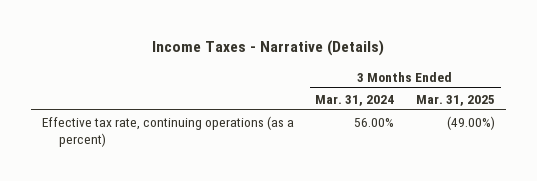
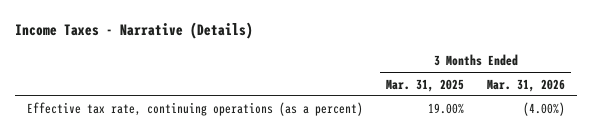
[315,94,395,106] Mar. 31, 2024 -> none
none -> [487,78,566,92] Mar. 31, 2026
[447,115,496,130] (49.00%) -> [427,103,464,115] 19.00%

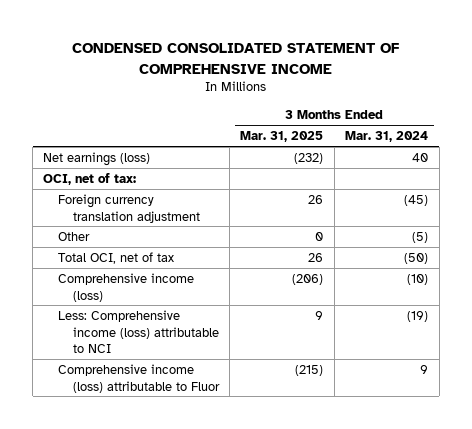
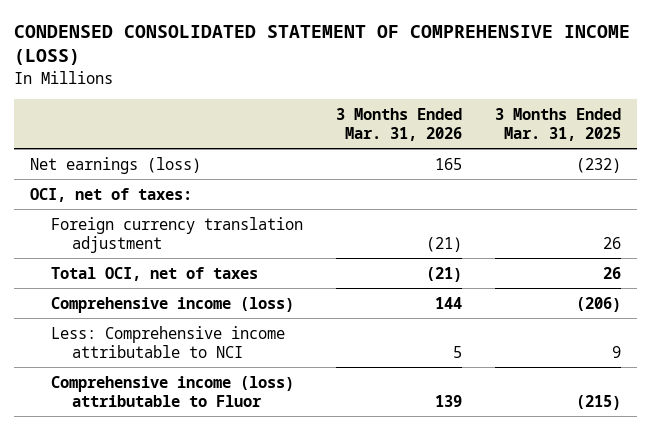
[71,43,399,74] CONDENSED CONSOLIDATED STATEMENT OF COMPREHENSIVE INCOME -> [13,25,630,66] CONDENSED CONSOLIDATED STATEMENT OF COMPREHENSIVE INCOME (LOSS)
[345,131,429,143] Mar. 31, 2024 -> none
none -> [335,108,462,141] 3 Months Ended Mar. 31, 2026
[43,172,137,185] OCI, net of tax: -> [30,187,193,202] OCI, net of taxes:
[58,231,91,241] Other -> none
[58,251,175,264] Total OCI, net of tax -> [51,266,259,281] Total OCI, net of taxes
[58,309,219,354] Less: Comprehensive income (loss) attributable to NCI -> [51,325,286,358] Less: Comprehensive income attributable to NCI

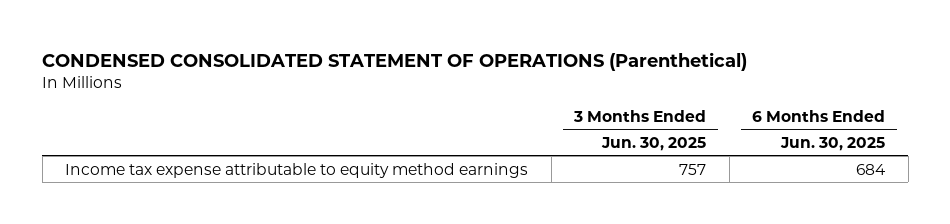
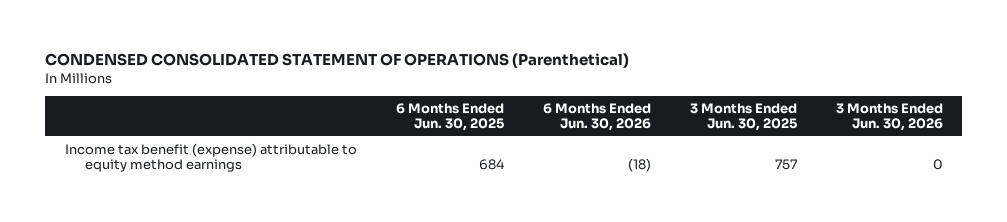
none -> [542,102,651,132] 6 Months Ended Jun. 30, 2026
none -> [835,102,943,132] 3 Months Ended Jun. 30, 2026
[65,162,529,178] Income tax expense attributable to equity method earnings -> [64,142,357,173] Income tax benefit (expense) attributable to equity method earnings

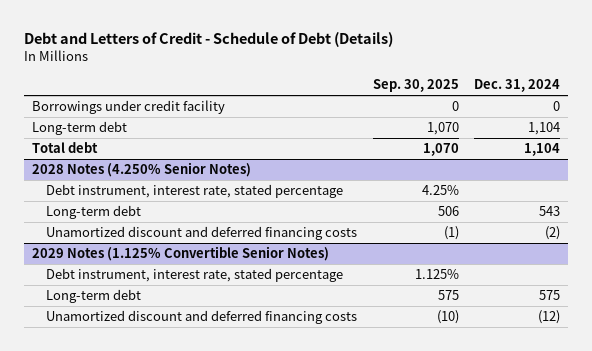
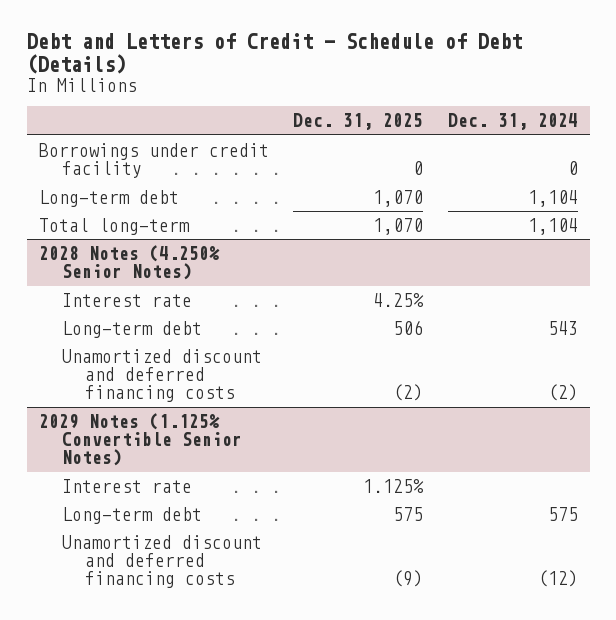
[372,79,459,93] Sep. 30, 2025 -> none
none -> [293,113,424,131] Dec. 31, 2025
[32,142,99,154] Total debt -> [38,217,190,235] Total long-term
[46,184,344,199] Debt instrument, interest rate, stated percentage -> [62,292,193,307] Interest rate
[46,268,344,283] Debt instrument, interest rate, stated percentage -> [62,478,193,493] Interest rate

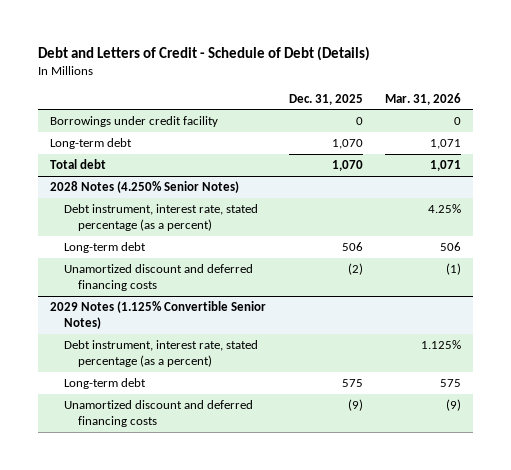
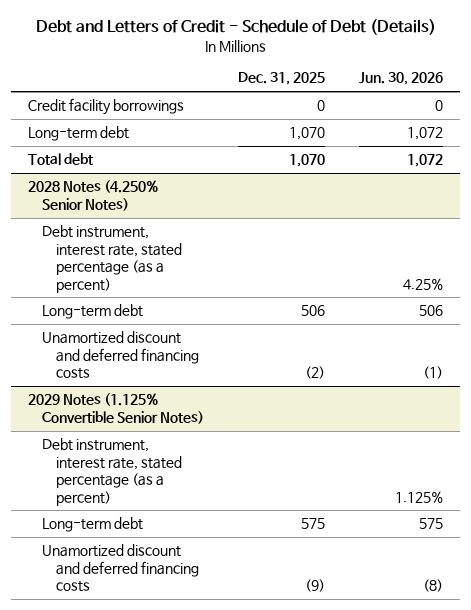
[385,92,462,105] Mar. 31, 2026 -> none
none -> [359,72,444,86] Jun. 30, 2026
[49,116,218,128] Borrowings under credit facility -> [28,98,185,116] Credit facility borrowings

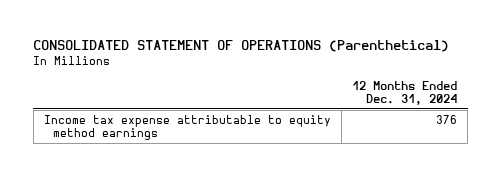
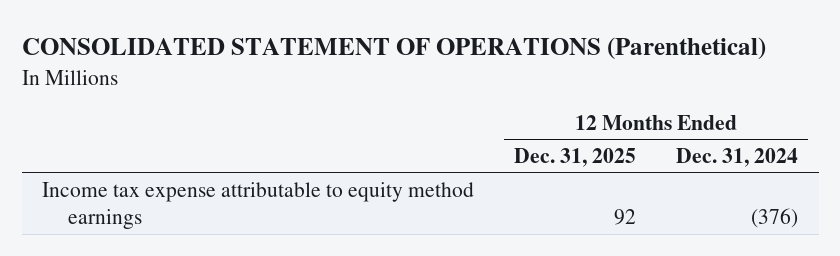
none -> [514,147,637,167] Dec. 31, 2025
[435,115,457,125] 376 -> [751,208,799,229] (376)

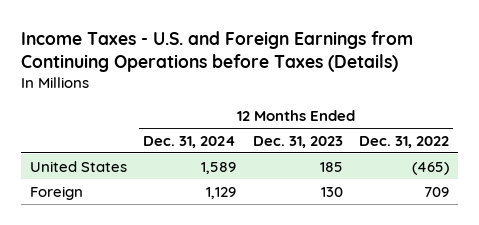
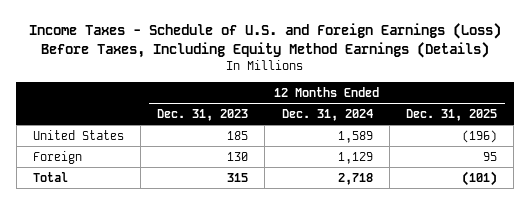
[21,30,414,73] Income Taxes - U.S. and Foreign Earnings from Continuing Operations before Taxes (Details) -> [28,23,501,58] Income Taxes - Schedule of U.S. and Foreign Earnings (Loss) Before Taxes, Including Equity Method Earnings (Details)
[359,135,450,148] Dec. 31, 2022 -> none
none -> [405,109,497,122] Dec. 31, 2025
none -> [32,171,68,182] Total

